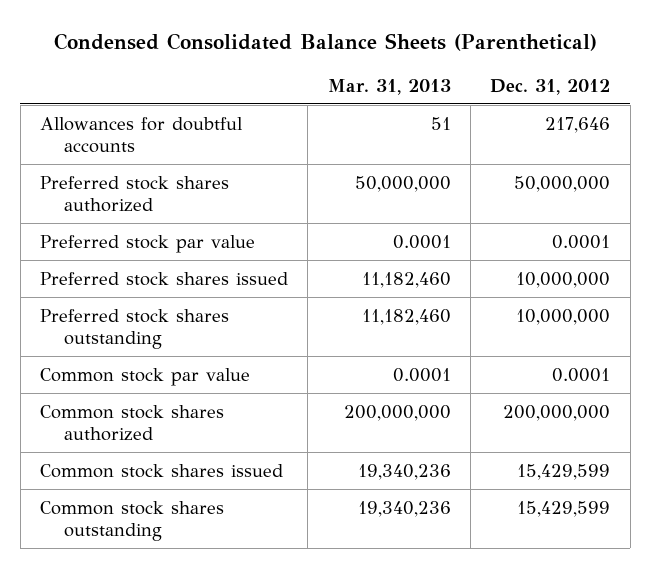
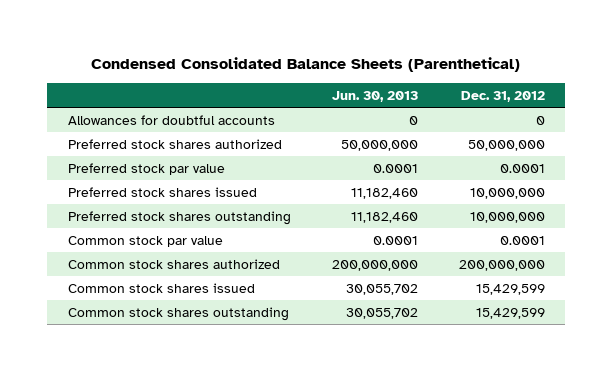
[327,78,451,95] Mar. 31, 2013 -> none
none -> [331,91,418,103] Jun. 30, 2013
[545,116,611,133] 217,646 -> [535,115,545,125] 0

